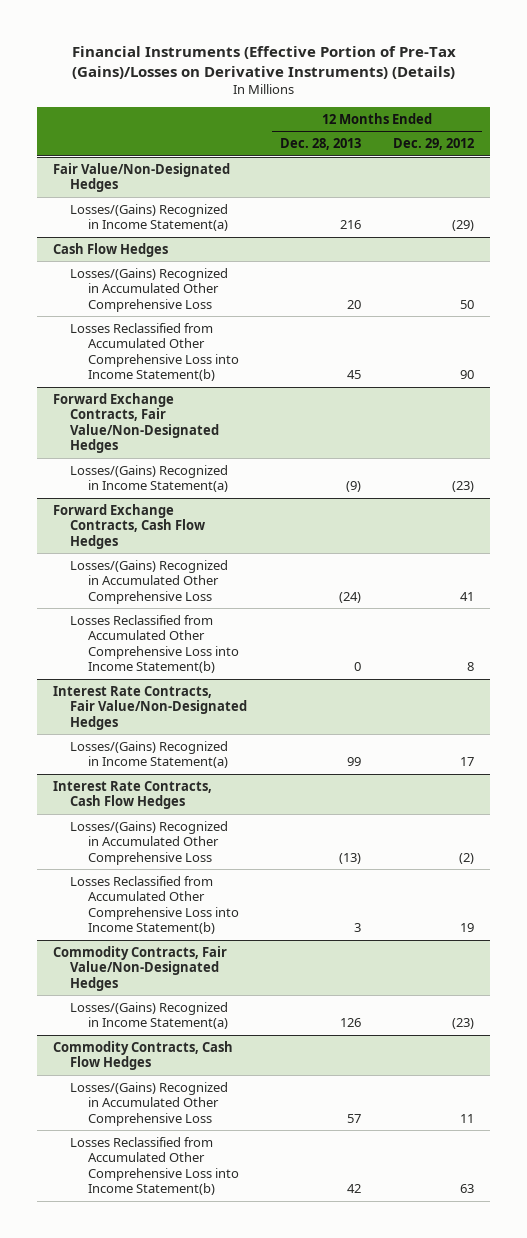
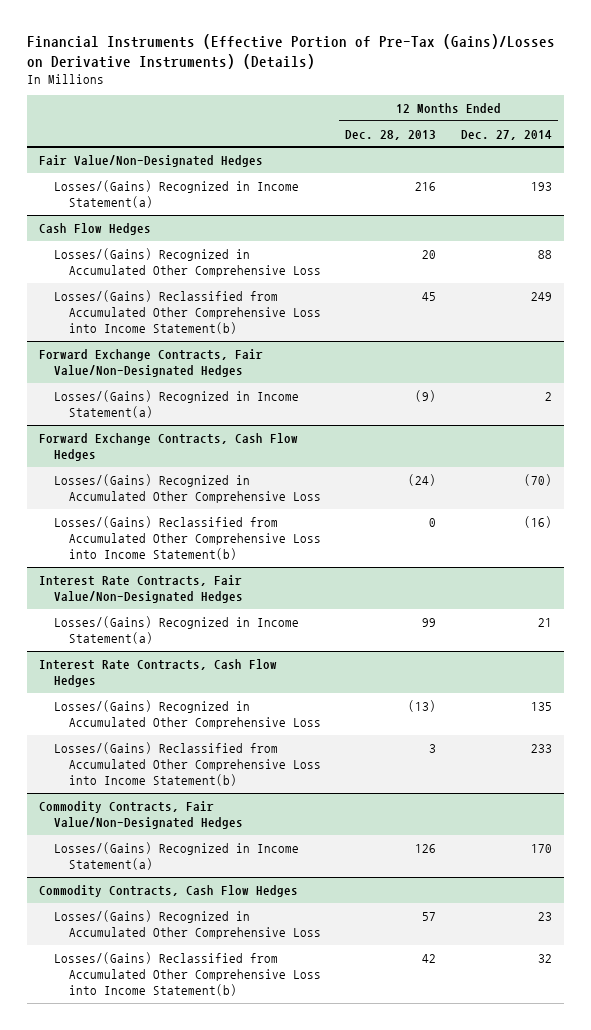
[393,138,475,151] Dec. 29, 2012 -> none
none -> [460,129,552,140] Dec. 27, 2014
[70,322,239,381] Losses Reclassified from Accumulated Other Comprehensive Loss into Income Statement(b) -> [54,289,321,335] Losses/(Gains) Reclassified from Accumulated Other Comprehensive Loss into Income Statement(b)
[70,614,239,673] Losses Reclassified from Accumulated Other Comprehensive Loss into Income Statement(b) -> [54,515,321,561] Losses/(Gains) Reclassified from Accumulated Other Comprehensive Loss into Income Statement(b)
[70,875,239,934] Losses Reclassified from Accumulated Other Comprehensive Loss into Income Statement(b) -> [54,741,321,787] Losses/(Gains) Reclassified from Accumulated Other Comprehensive Loss into Income Statement(b)
[70,1136,239,1195] Losses Reclassified from Accumulated Other Comprehensive Loss into Income Statement(b) -> [54,951,321,997] Losses/(Gains) Reclassified from Accumulated Other Comprehensive Loss into Income Statement(b)

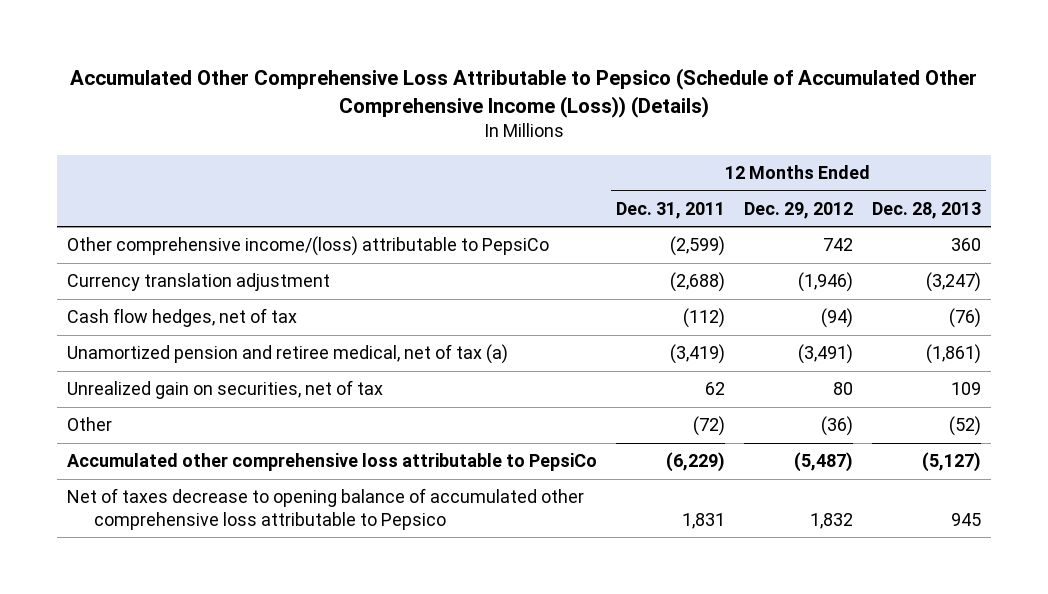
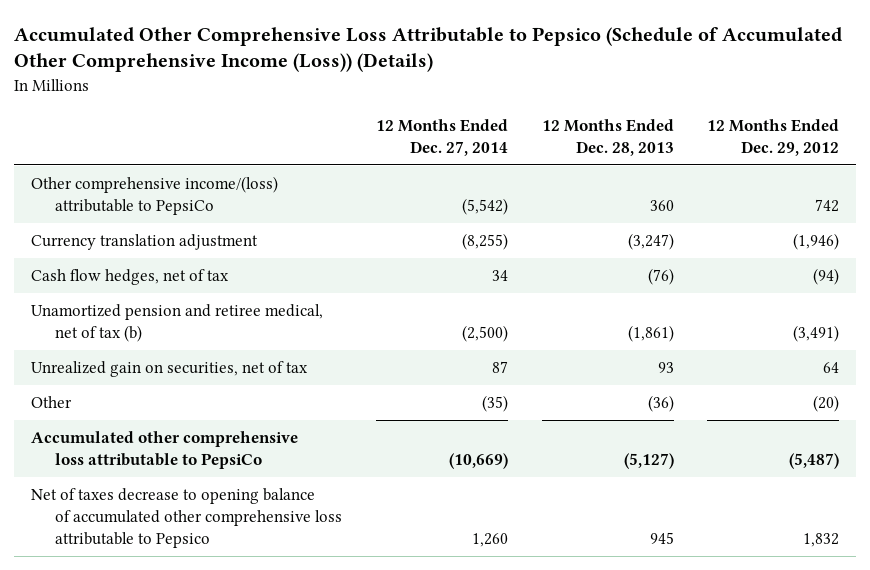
[615,201,725,219] Dec. 31, 2011 -> none
none -> [376,118,509,156] 12 Months Ended Dec. 27, 2014
[66,344,508,365] Unamortized pension and retiree medical, net of tax (a) -> [30,303,323,343] Unamortized pension and retiree medical, net of tax (b)
[832,382,853,396] 80 -> [823,361,840,373] 64
[951,382,982,396] 109 -> [657,361,674,373] 93
[820,416,853,437] (36) -> [813,394,840,412] (20)
[949,416,982,437] (52) -> [647,394,674,412] (36)

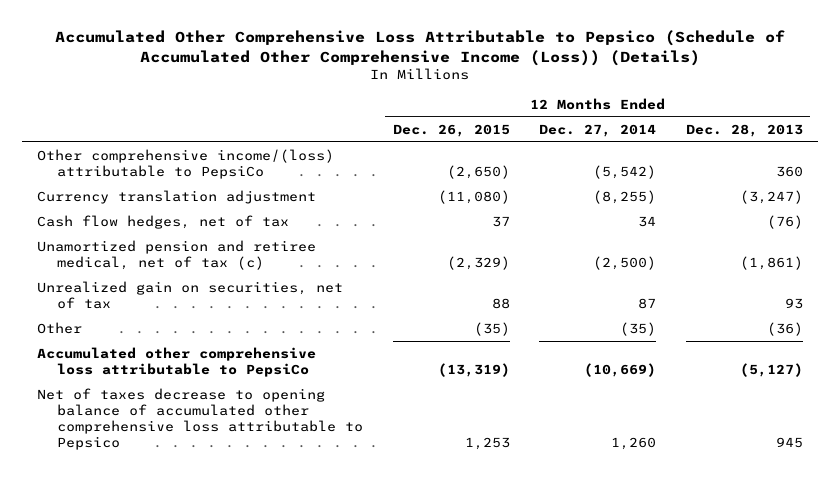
[707,118,840,156] 12 Months Ended Dec. 29, 2012 -> none
none -> [392,123,510,137] Dec. 26, 2015
[30,303,323,343] Unamortized pension and retiree medical, net of tax (b) -> [36,239,316,271] Unamortized pension and retiree medical, net of tax (c)

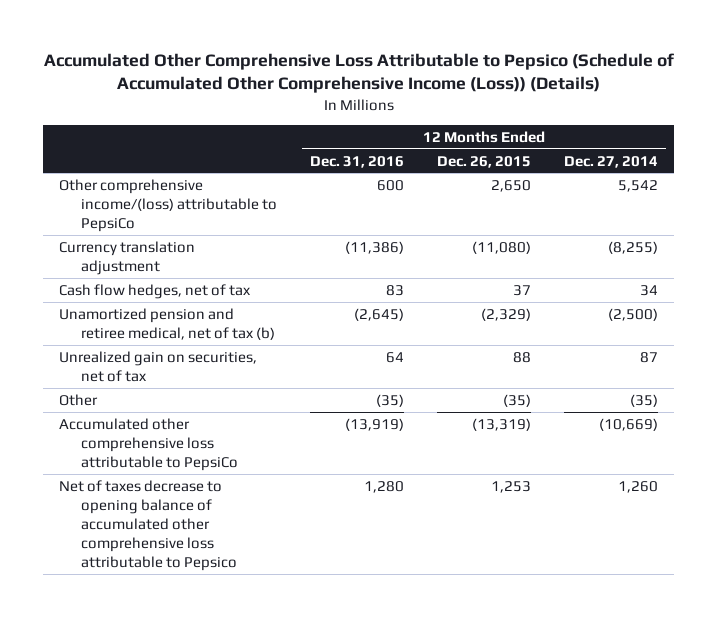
[685,123,803,137] Dec. 28, 2013 -> none
none -> [310,155,405,168] Dec. 31, 2016
[446,165,510,180] (2,650) -> [491,179,532,192] 2,650
[593,165,657,180] (5,542) -> [618,179,659,192] 5,542
[36,239,316,271] Unamortized pension and retiree medical, net of tax (c) -> [58,307,276,340] Unamortized pension and retiree medical, net of tax (b)

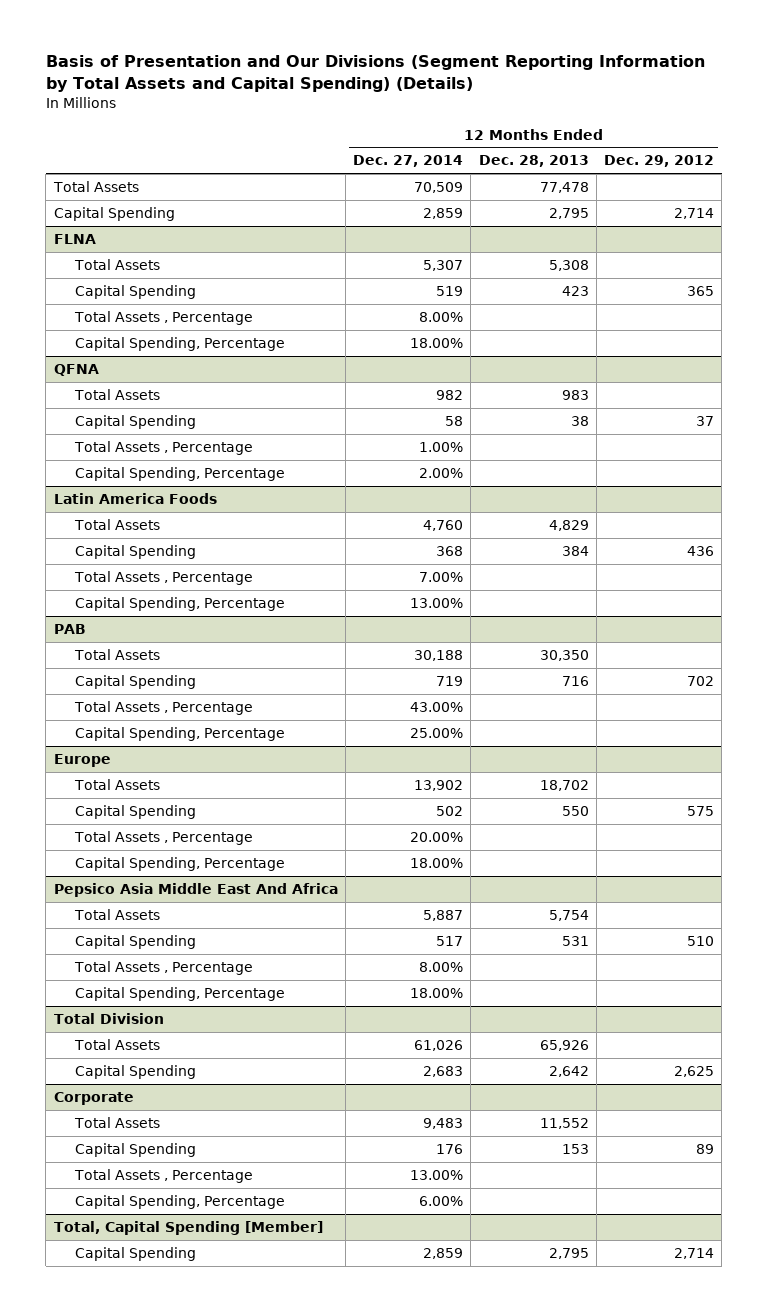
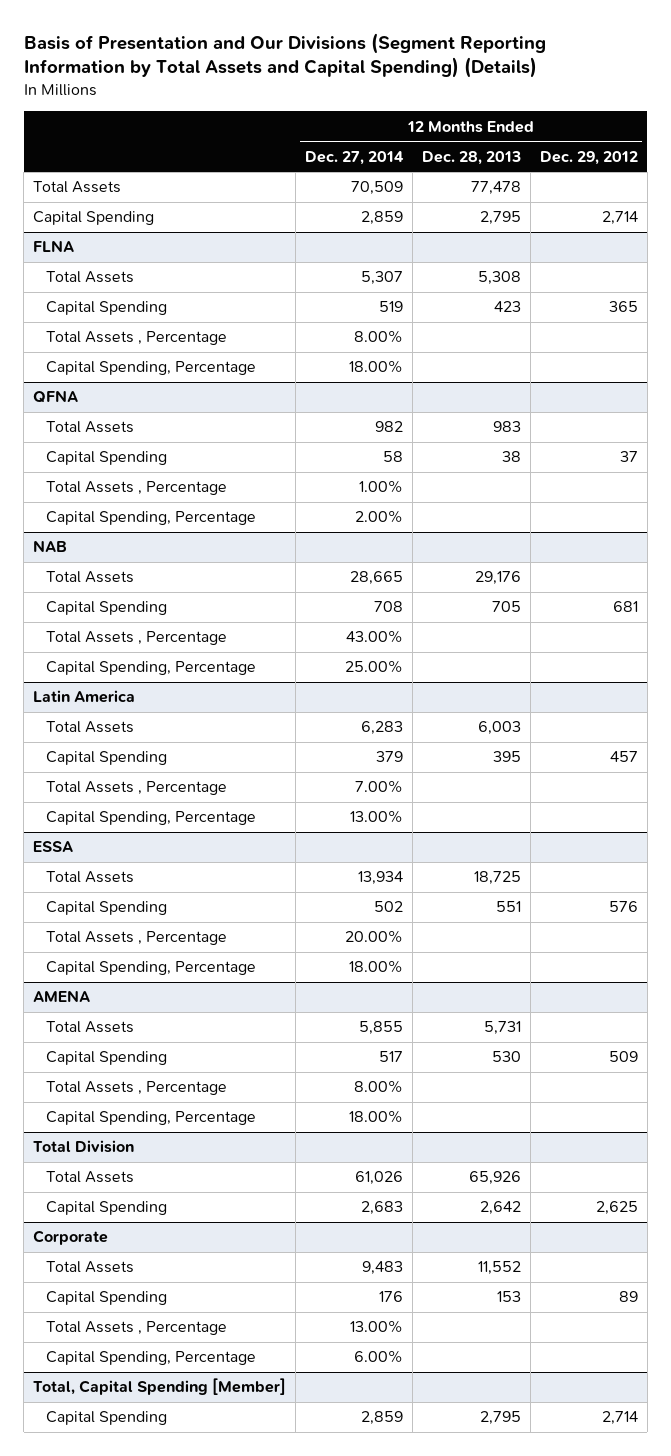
[53,492,217,504] Latin America Foods -> none
[74,570,254,585] Total Assets , Percentage -> none
[75,596,286,611] Capital Spending, Percentage -> none
[53,623,86,634] PAB -> none
[74,648,161,660] Total Assets -> none
[75,674,197,689] Capital Spending -> none
none -> [33,540,68,553] NAB
[423,519,464,531] 4,760 -> [349,571,403,586] 28,665
[548,519,589,531] 4,829 -> [474,571,521,586] 29,176
[436,545,464,556] 368 -> [373,601,403,613] 708
[561,545,589,556] 384 -> [491,601,521,613] 705
[687,545,715,556] 436 -> [612,601,638,613] 681
[53,753,111,767] Europe -> none
none -> [33,690,136,704] Latin America
[414,779,464,791] 13,902 -> [360,721,403,736] 6,283
[539,779,589,791] 18,702 -> [477,721,521,736] 6,003
[436,805,464,816] 502 -> [375,751,403,763] 379
[561,805,589,816] 550 -> [492,751,521,763] 395
[687,805,715,816] 575 -> [609,751,638,763] 457
none -> [46,781,228,796] Total Assets , Percentage
none -> [46,811,257,826] Capital Spending, Percentage
none -> [33,841,74,853] ESSA
none -> [46,871,135,884] Total Assets
none -> [46,901,168,916] Capital Spending
[53,882,338,897] Pepsico Asia Middle East And Africa -> none
none -> [33,990,91,1003] AMENA
[423,909,464,921] 5,887 -> [358,1021,403,1036] 5,855
[548,909,589,921] 5,754 -> [483,1021,521,1036] 5,731
[561,935,589,946] 531 -> [491,1051,521,1063] 530
[687,935,715,946] 510 -> [608,1051,638,1063] 509

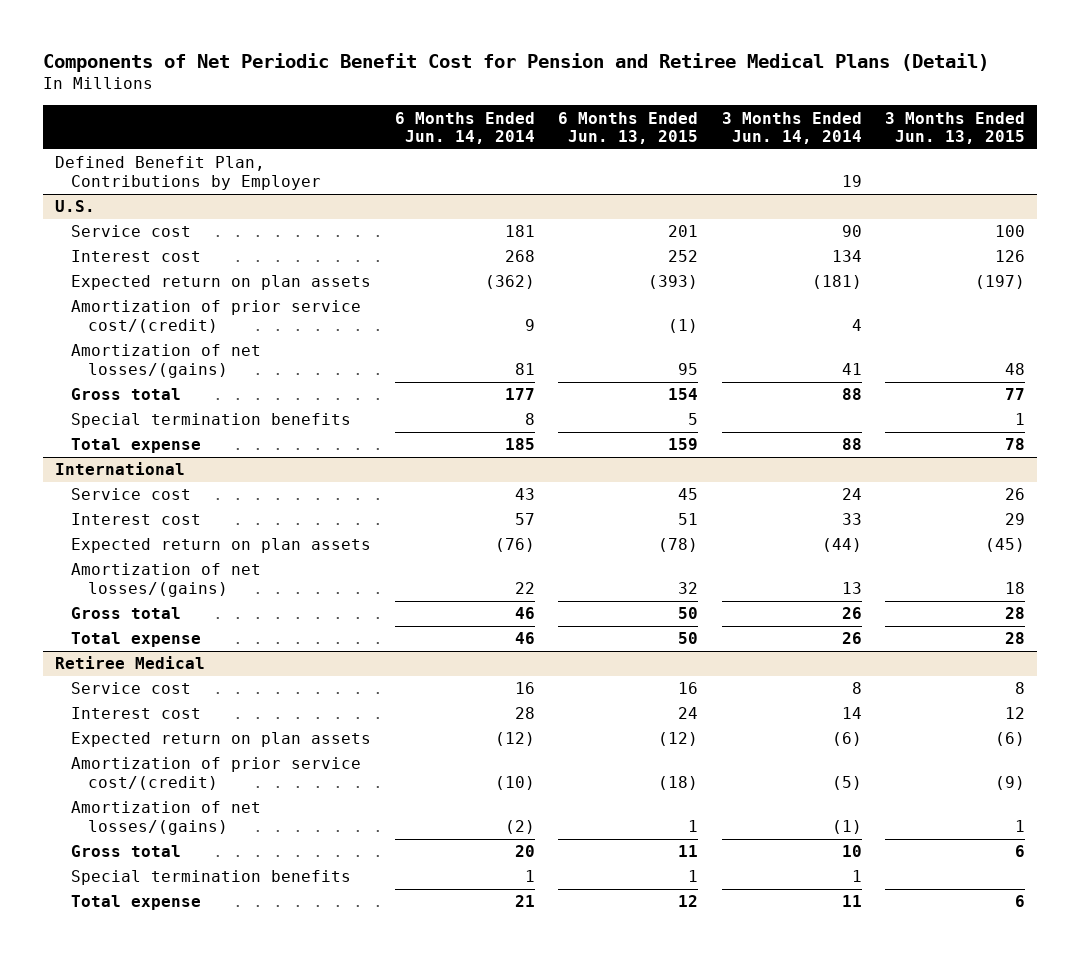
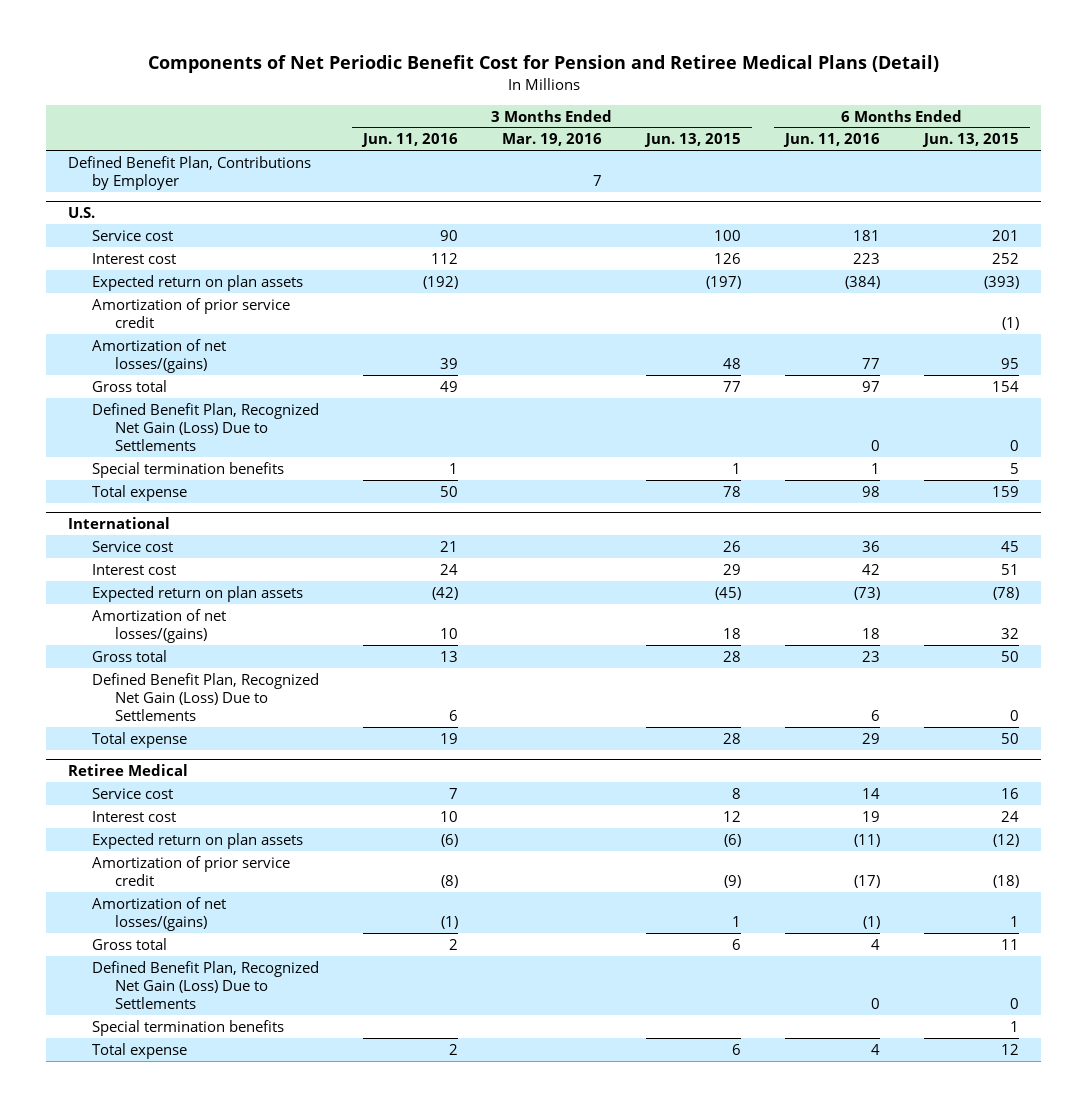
[394,111,535,145] 6 Months Ended Jun. 14, 2014 -> none
[721,111,862,145] 3 Months Ended Jun. 14, 2014 -> none
none -> [360,133,458,148] Jun. 11, 2016
none -> [501,133,602,147] Mar. 19, 2016
none -> [783,133,881,148] Jun. 11, 2016
[71,300,362,333] Amortization of prior service cost/(credit) -> [91,297,290,329] Amortization of prior service credit
none -> [91,402,319,452] Defined Benefit Plan, Recognized Net Gain (Loss) Due to Settlements
none -> [91,672,319,722] Defined Benefit Plan, Recognized Net Gain (Loss) Due to Settlements
[71,757,362,790] Amortization of prior service cost/(credit) -> [91,855,290,887] Amortization of prior service credit
none -> [91,960,319,1010] Defined Benefit Plan, Recognized Net Gain (Loss) Due to Settlements

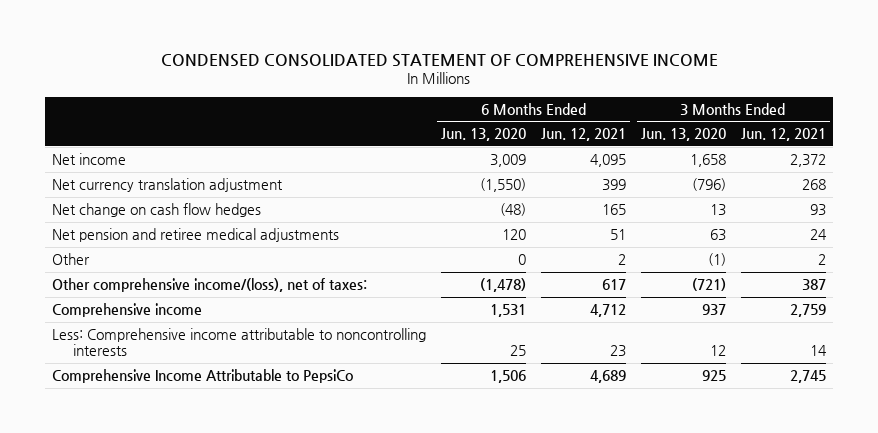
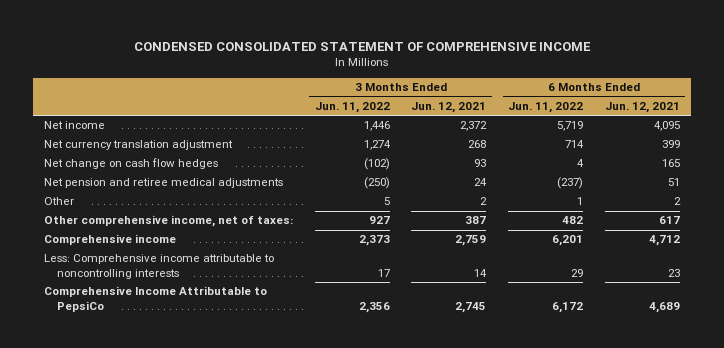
[441,128,527,142] Jun. 13, 2020 -> none
[641,128,727,142] Jun. 13, 2020 -> none
none -> [314,101,390,113] Jun. 11, 2022
none -> [508,101,584,113] Jun. 11, 2022
[52,277,368,292] Other comprehensive income/(loss), net of taxes: -> [44,215,294,228] Other comprehensive income, net of taxes:

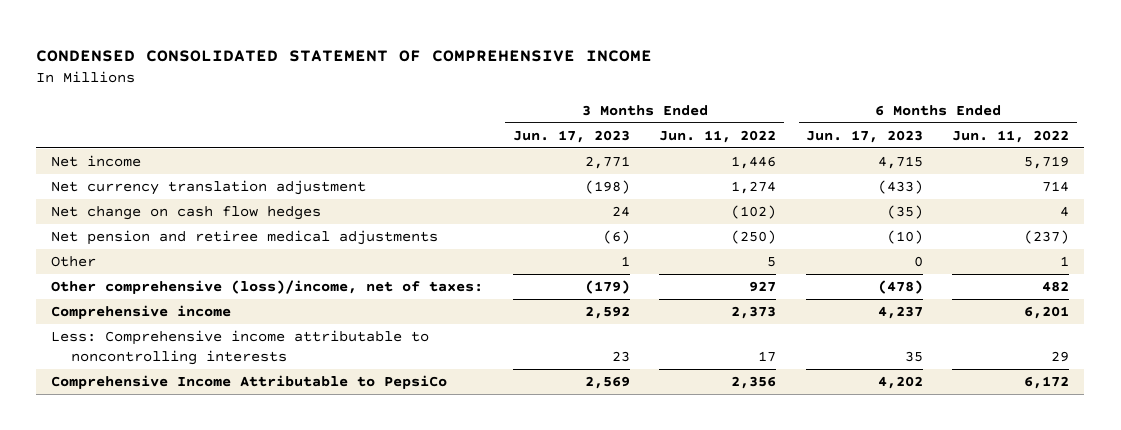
[411,101,487,113] Jun. 12, 2021 -> none
[604,101,680,113] Jun. 12, 2021 -> none
none -> [512,129,630,143] Jun. 17, 2023
none -> [805,129,923,143] Jun. 17, 2023
[44,215,294,228] Other comprehensive income, net of taxes: -> [51,280,484,295] Other comprehensive (loss)/income, net of taxes:

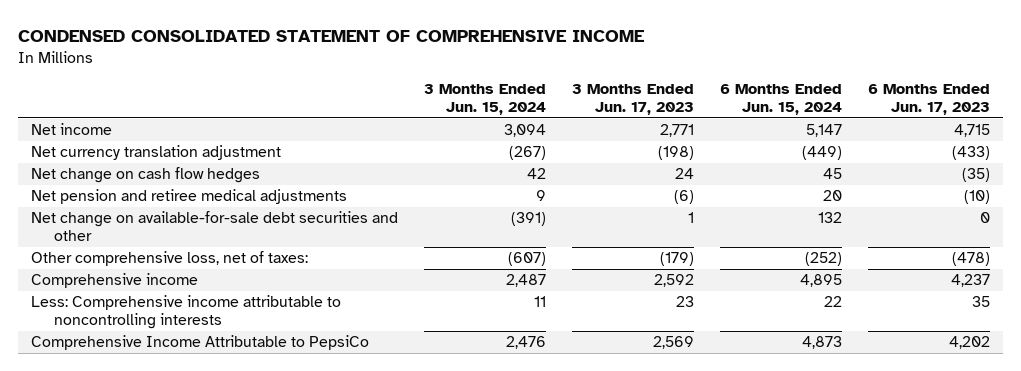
[659,129,777,143] Jun. 11, 2022 -> none
[952,129,1070,143] Jun. 11, 2022 -> none
none -> [423,84,546,116] 3 Months Ended Jun. 15, 2024
none -> [719,84,842,116] 6 Months Ended Jun. 15, 2024
[51,256,97,268] Other -> [30,211,398,241] Net change on available-for-sale debt securities and other
[51,280,484,295] Other comprehensive (loss)/income, net of taxes: -> [30,251,308,267] Other comprehensive loss, net of taxes:

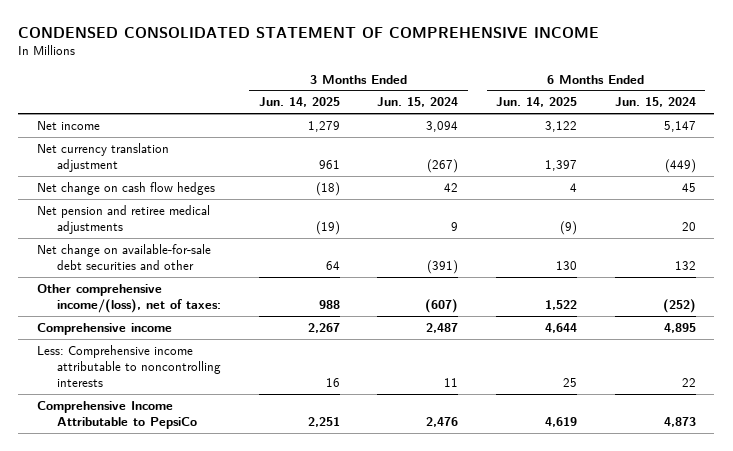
[571,84,694,116] 3 Months Ended Jun. 17, 2023 -> none
[867,84,990,116] 6 Months Ended Jun. 17, 2023 -> none
none -> [258,97,340,108] Jun. 14, 2025
none -> [496,97,578,108] Jun. 14, 2025
[30,251,308,267] Other comprehensive loss, net of taxes: -> [37,283,222,314] Other comprehensive income/(loss), net of taxes:

